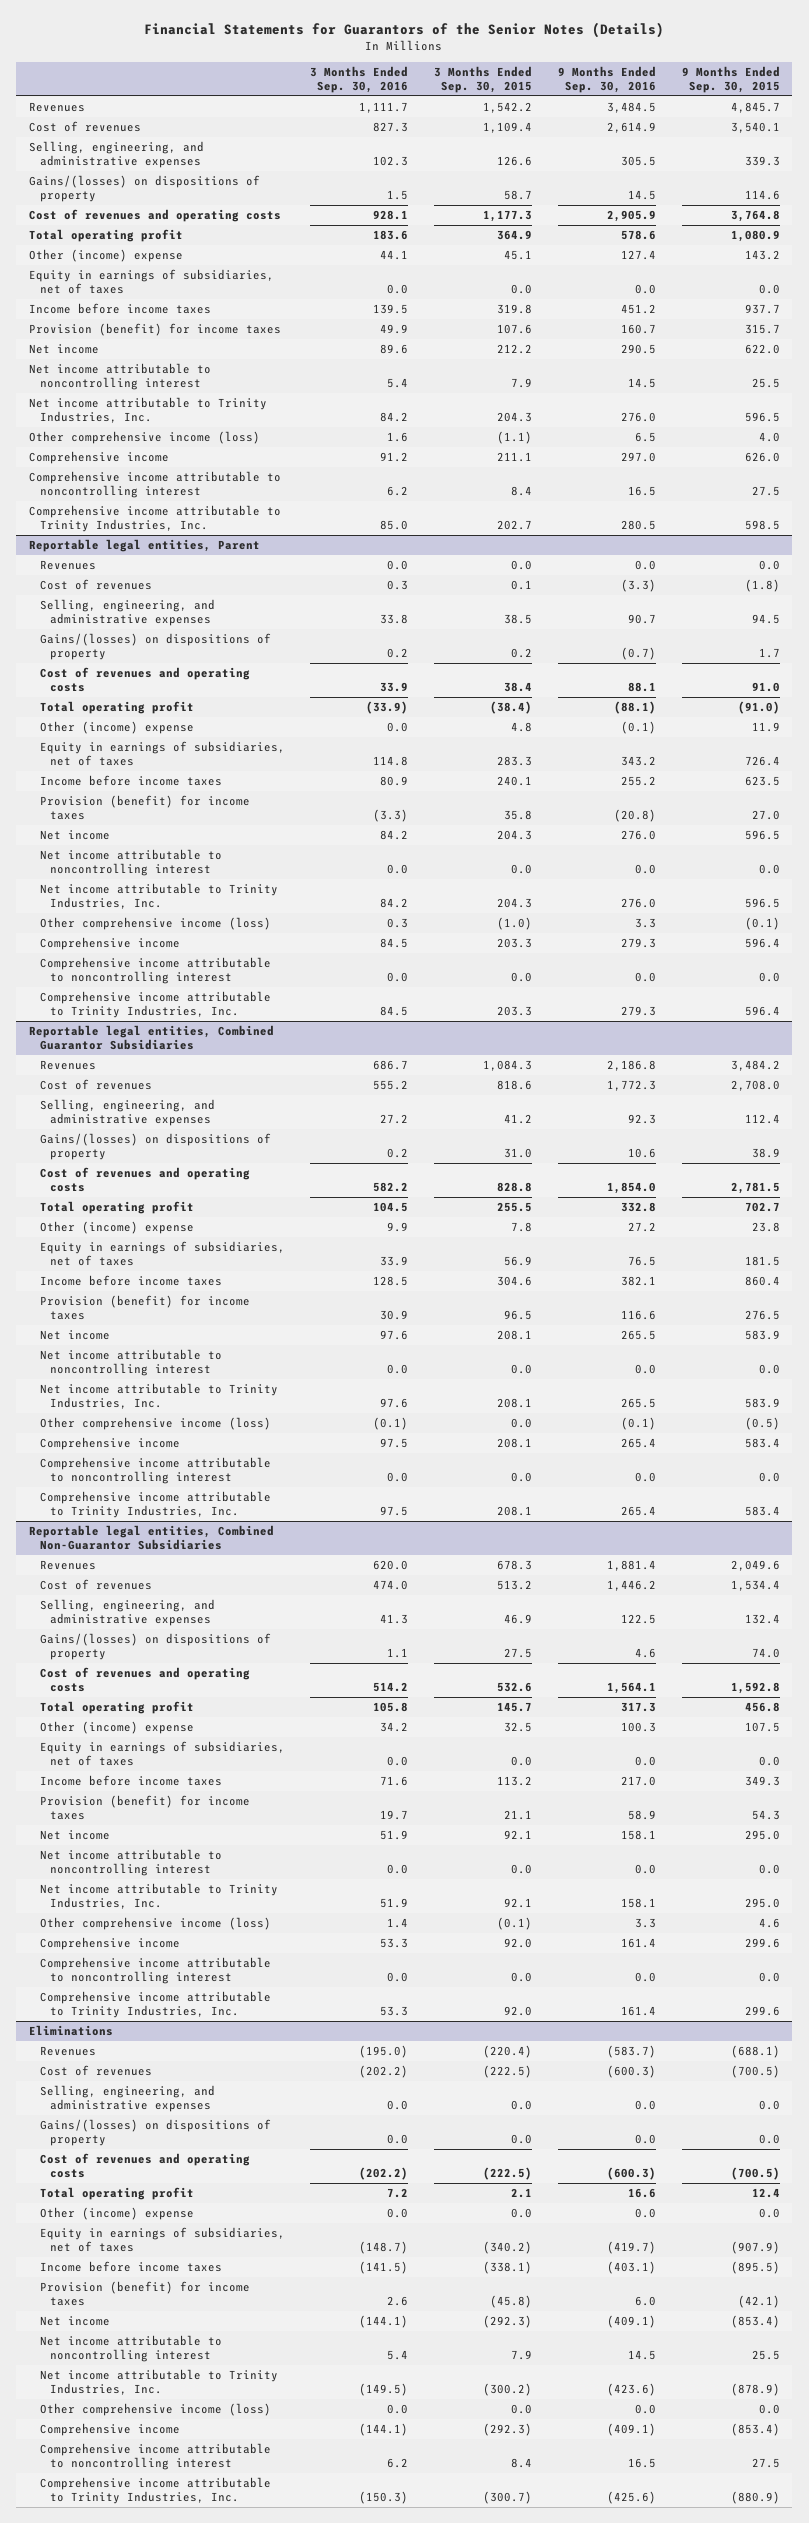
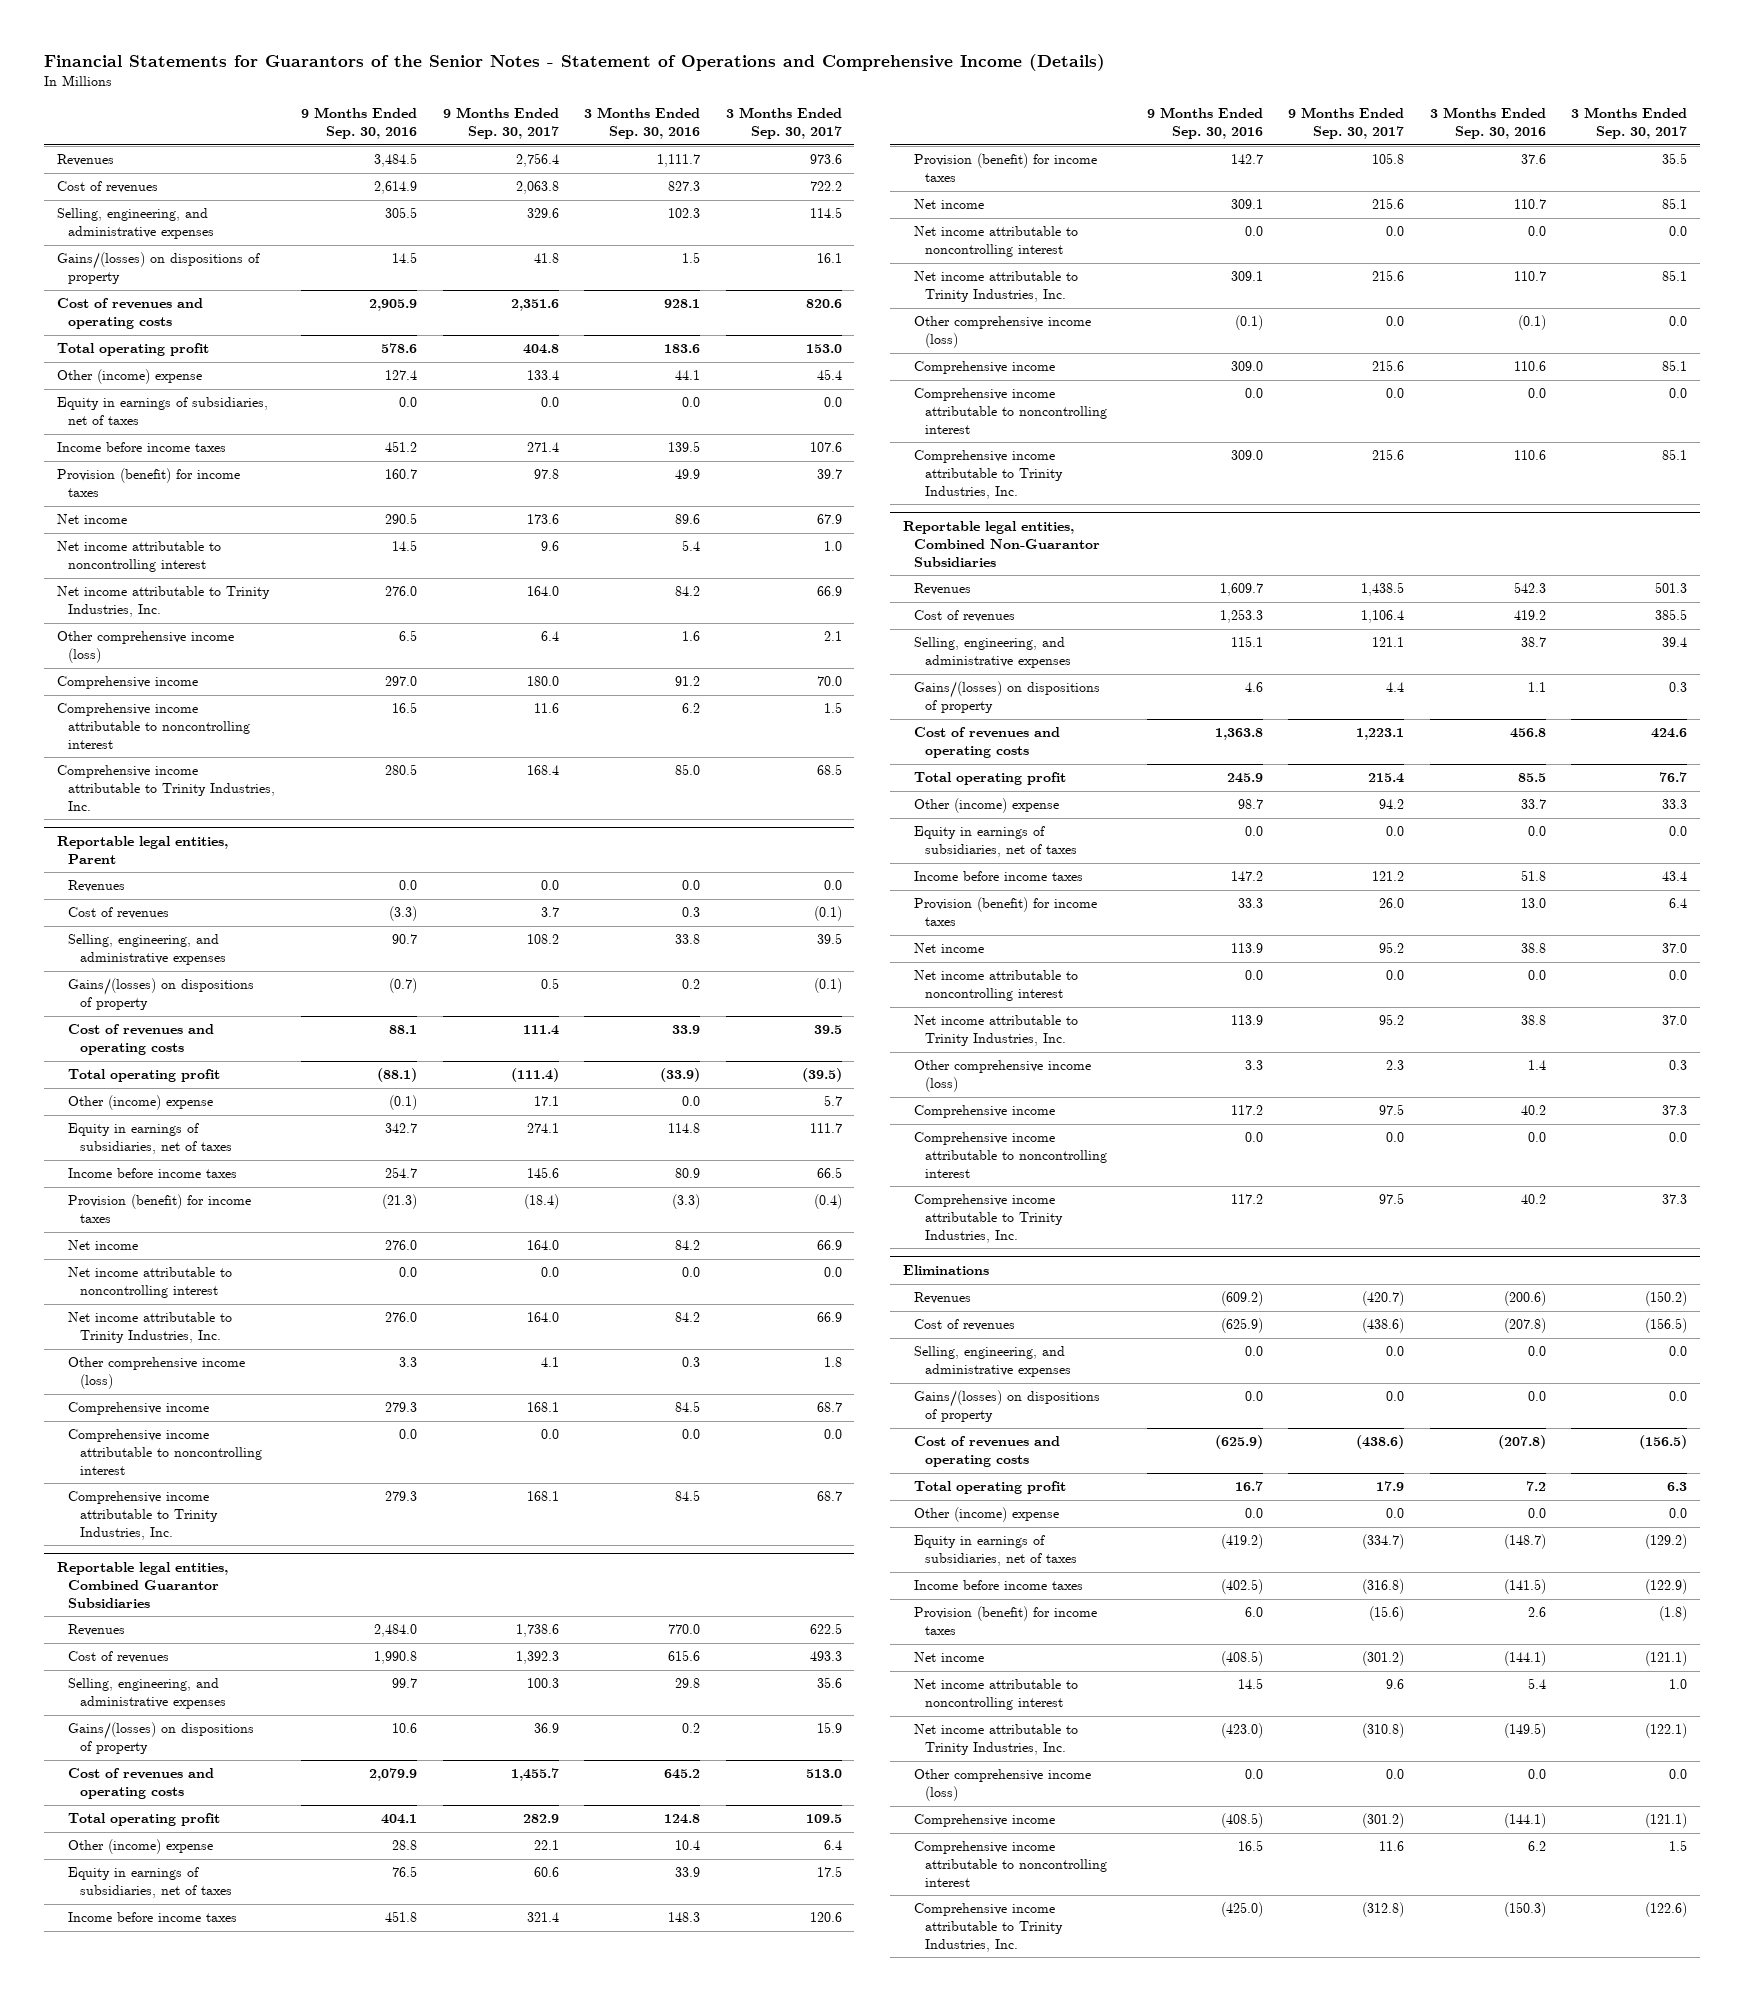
[144,22,665,39] Financial Statements for Guarantors of the Senior Notes (Details) -> [44,53,1106,71] Financial Statements for Guarantors of the Senior Notes - Statement of Operations and Comprehensive Income (Details)
[434,65,533,93] 3 Months Ended Sep. 30, 2015 -> none
[681,65,780,93] 9 Months Ended Sep. 30, 2015 -> none
none -> [442,107,559,140] 9 Months Ended Sep. 30, 2017
none -> [725,107,842,140] 3 Months Ended Sep. 30, 2017
[620,756,656,767] 343.2 -> [384,1123,417,1134] 342.7
[620,776,656,787] 255.2 -> [384,1167,417,1179] 254.7
[613,809,656,823] (20.8) -> [381,1194,417,1210] (21.3)
[373,1060,409,1071] 686.7 -> [668,1624,701,1635] 770.0
[606,1060,656,1072] 2,186.8 -> [373,1624,417,1638] 2,484.0
[373,1080,409,1091] 555.2 -> [668,1650,701,1662] 615.6
[606,1080,656,1092] 1,772.3 -> [373,1651,417,1665] 1,990.8
[380,1114,409,1125] 27.2 -> [675,1678,701,1689] 29.8
[627,1114,656,1125] 92.3 -> [391,1678,417,1689] 99.7
[373,1182,409,1193] 582.2 -> [664,1769,701,1780] 645.2
[606,1182,656,1195] 1,854.0 -> [368,1768,417,1782] 2,079.9
[373,1202,409,1213] 104.5 -> [664,1814,701,1825] 124.8
[620,1202,656,1213] 332.8 -> [380,1814,417,1825] 404.1
[387,1222,409,1233] 9.9 -> [675,1840,701,1851] 10.4
[627,1222,656,1233] 27.2 -> [391,1840,417,1851] 28.8
[373,1276,409,1287] 128.5 -> [668,1912,701,1923] 148.3
[620,1276,656,1287] 382.1 -> [384,1911,417,1923] 451.8
[380,1310,409,1321] 30.9 -> [1520,154,1546,165] 37.6
[620,1310,656,1321] 116.6 -> [1230,154,1263,165] 142.7
[380,1330,409,1341] 97.6 -> [1513,199,1546,210] 110.7
[620,1330,656,1341] 265.5 -> [1230,199,1263,210] 309.1
[380,1398,409,1409] 97.6 -> [1513,271,1546,282] 110.7
[620,1398,656,1409] 265.5 -> [1230,271,1263,282] 309.1
[380,1438,409,1449] 97.5 -> [1513,361,1546,372] 110.6
[620,1438,656,1449] 265.4 -> [1230,361,1263,372] 309.0
[380,1506,409,1517] 97.5 -> [1513,450,1546,461] 110.6
[620,1506,656,1517] 265.4 -> [1230,450,1263,461] 309.0
[373,1560,409,1571] 620.0 -> [1513,582,1546,594] 542.3
[606,1560,656,1572] 1,881.4 -> [1219,583,1263,597] 1,609.7
[373,1580,409,1591] 474.0 -> [1513,610,1546,621] 419.2
[606,1580,656,1592] 1,446.2 -> [1219,609,1263,624] 1,253.3
[380,1614,409,1625] 41.3 -> [1520,637,1546,648] 38.7
[620,1614,656,1625] 122.5 -> [1230,636,1263,648] 115.1
[373,1682,409,1693] 514.2 -> [1509,728,1546,739] 456.8
[606,1682,656,1695] 1,564.1 -> [1214,728,1263,741] 1,363.8
[373,1702,409,1713] 105.8 -> [1517,773,1546,783] 85.5
[620,1702,656,1713] 317.3 -> [1226,773,1263,784] 245.9
[380,1722,409,1733] 34.2 -> [1520,799,1546,810] 33.7
[620,1722,656,1733] 100.3 -> [1237,799,1263,810] 98.7
[380,1776,409,1787] 71.6 -> [1520,870,1546,882] 51.8
[620,1776,656,1787] 217.0 -> [1230,871,1263,882] 147.2
[380,1810,409,1821] 19.7 -> [1520,898,1546,909] 13.0
[627,1810,656,1821] 58.9 -> [1237,898,1263,909] 33.3
[380,1830,409,1841] 51.9 -> [1520,943,1546,954] 38.8
[620,1830,656,1841] 158.1 -> [1230,943,1263,954] 113.9
[380,1898,409,1909] 51.9 -> [1520,1015,1546,1026] 38.8
[620,1898,656,1909] 158.1 -> [1230,1015,1263,1026] 113.9
[380,1938,409,1949] 53.3 -> [1520,1105,1546,1116] 40.2
[620,1938,656,1949] 161.4 -> [1230,1105,1263,1116] 117.2
[380,2006,409,2017] 53.3 -> [1520,1194,1546,1205] 40.2
[620,2006,656,2017] 161.4 -> [1230,1194,1263,1205] 117.2
[359,2045,409,2059] (195.0) -> [1503,1291,1546,1307] (200.6)
[606,2045,656,2059] (583.7) -> [1220,1291,1263,1307] (609.2)
[359,2065,409,2079] (202.2) -> [1503,1318,1546,1334] (207.8)
[606,2065,656,2079] (600.3) -> [1220,1318,1263,1334] (625.9)
[359,2167,409,2181] (202.2) -> [1497,1435,1546,1450] (207.8)
[606,2167,656,2181] (600.3) -> [1214,1435,1263,1450] (625.9)
[627,2188,656,2199] 16.6 -> [1234,1481,1263,1492] 16.7
[606,2241,656,2255] (419.7) -> [1220,1534,1263,1550] (419.2)
[606,2261,656,2275] (403.1) -> [1220,1579,1263,1595] (402.5)
[606,2315,656,2329] (409.1) -> [1220,1651,1263,1667] (408.5)
[606,2383,656,2397] (423.6) -> [1220,1723,1263,1739] (423.0)
[606,2423,656,2437] (409.1) -> [1220,1813,1263,1829] (408.5)
[606,2491,656,2505] (425.6) -> [1220,1902,1263,1918] (425.0)

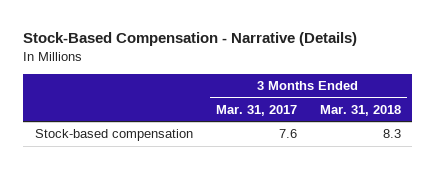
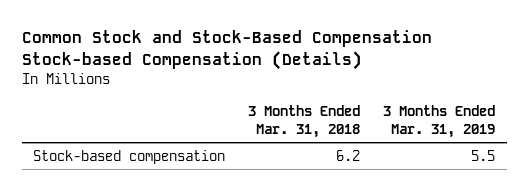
[23,32,358,47] Stock-Based Compensation - Narrative (Details) -> [21,30,432,71] Common Stock and Stock-Based Compensation Stock-based Compensation (Details)
[215,104,297,116] Mar. 31, 2017 -> none
none -> [383,105,496,138] 3 Months Ended Mar. 31, 2019
[382,129,401,139] 8.3 -> [336,150,361,162] 6.2

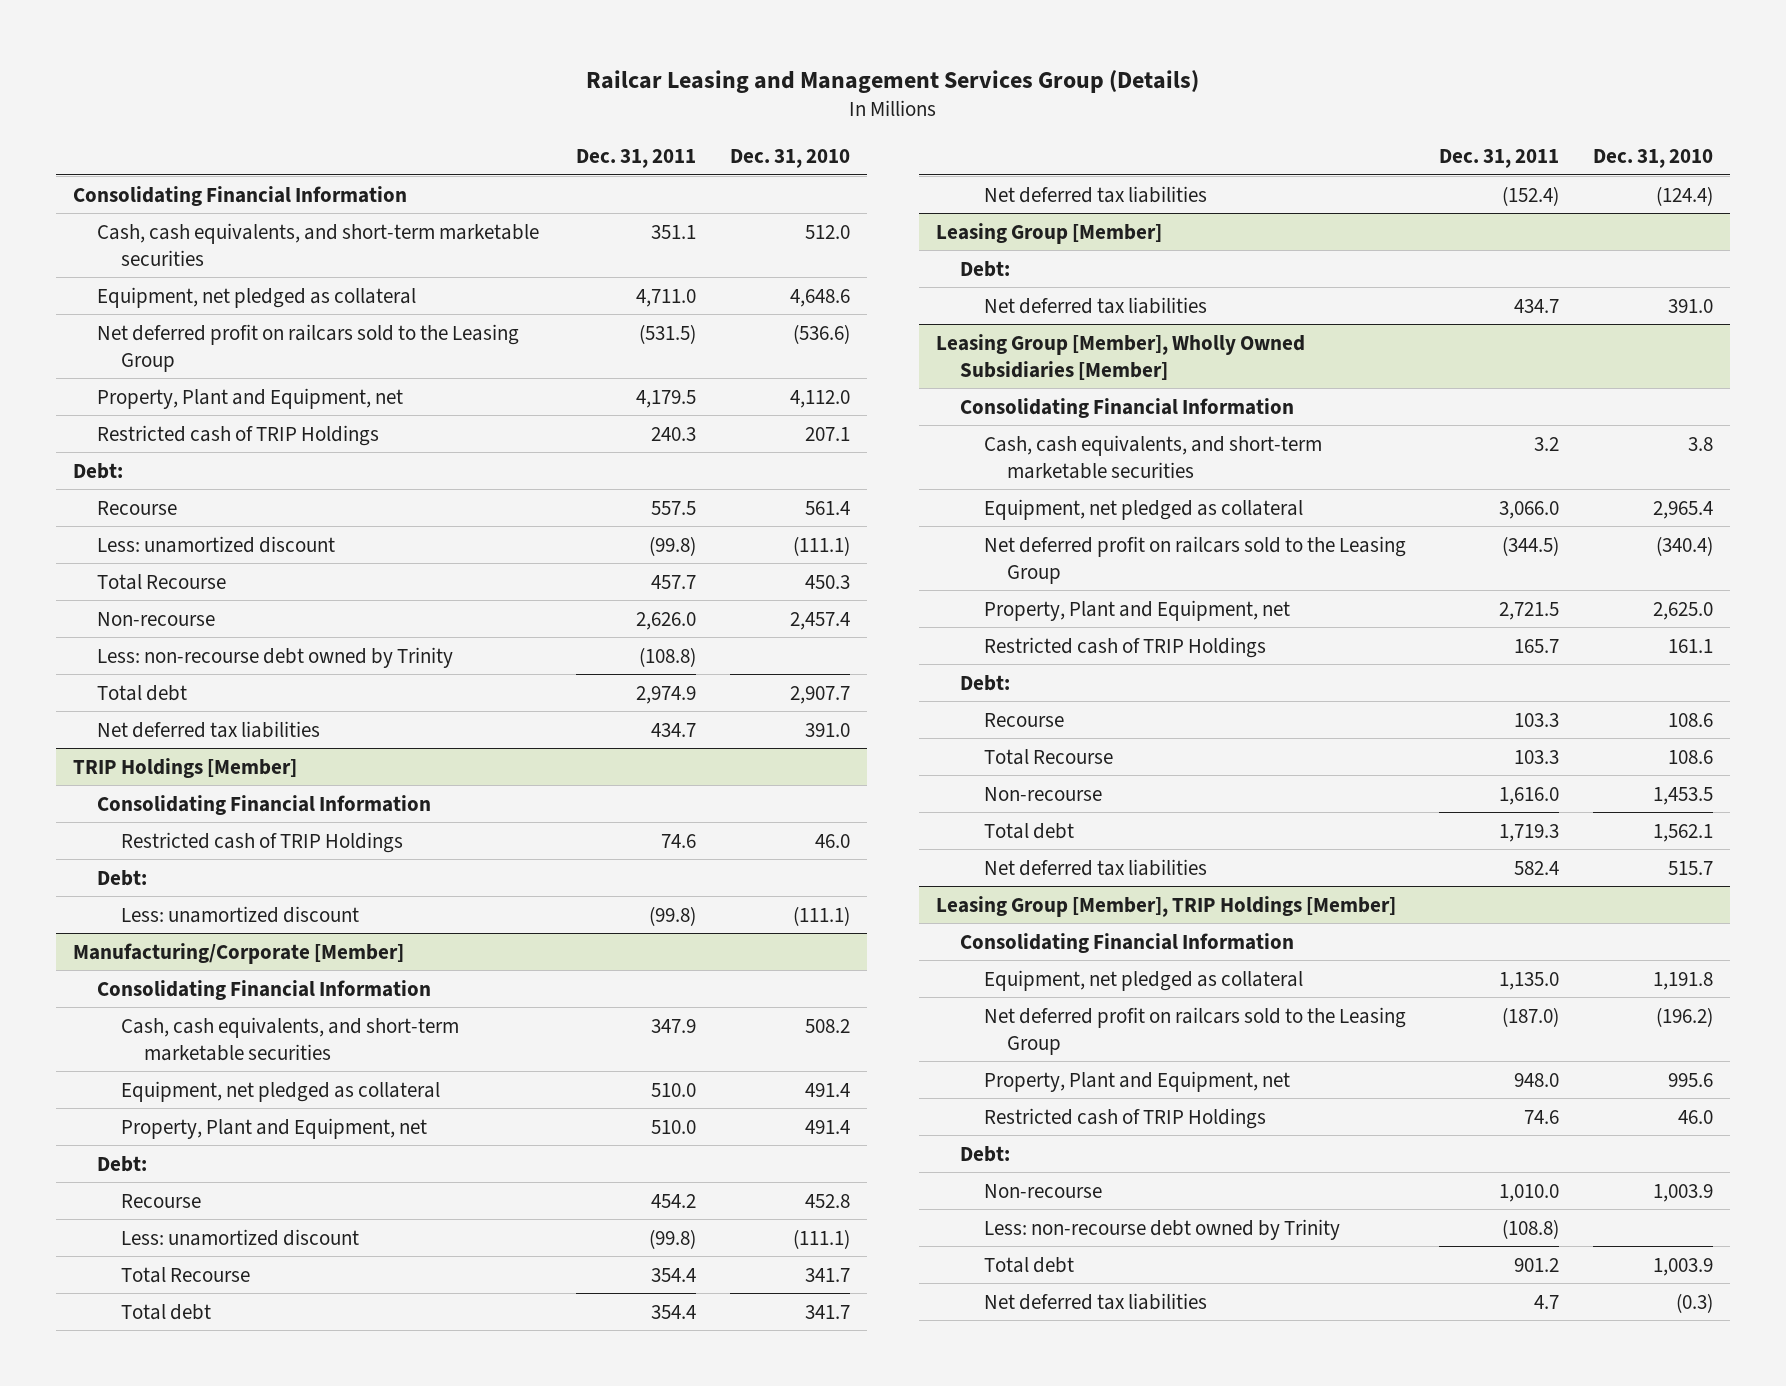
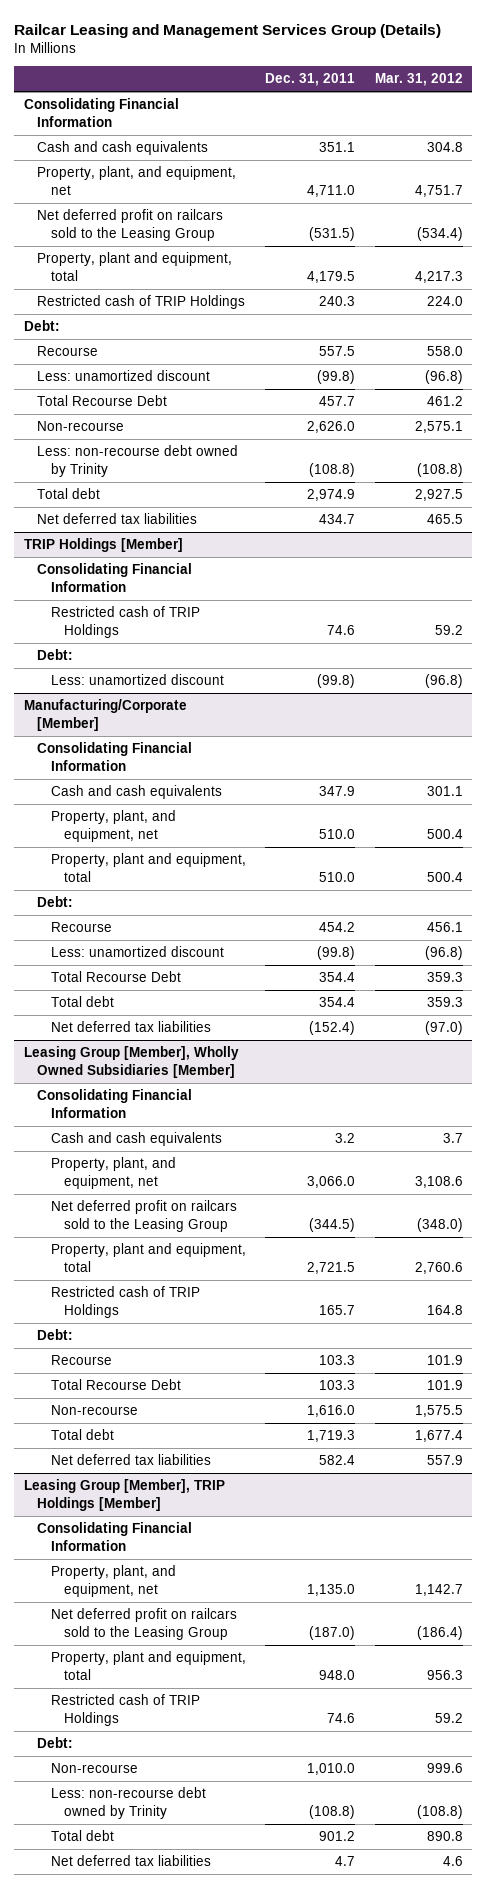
[729,148,850,168] Dec. 31, 2010 -> none
none -> [374,73,463,87] Mar. 31, 2012
[96,222,539,266] Cash, cash equivalents, and short-term marketable securities -> [37,141,209,156] Cash and cash equivalents
[96,286,416,308] Equipment, net pledged as collateral -> [37,166,237,195] Property, plant, and equipment, net
[96,387,403,409] Property, Plant and Equipment, net -> [37,252,233,281] Property, plant and equipment, total
[96,573,226,590] Total Recourse -> [37,395,168,407] Total Recourse Debt
[120,1016,459,1061] Cash, cash equivalents, and short-term marketable securities -> [50,785,222,800] Cash and cash equivalents
[120,1080,440,1102] Equipment, net pledged as collateral -> [50,810,176,842] Property, plant, and equipment, net
[120,1117,427,1139] Property, Plant and Equipment, net -> [50,853,246,882] Property, plant and equipment, total
[120,1266,250,1283] Total Recourse -> [50,971,181,983] Total Recourse Debt
[935,222,1162,244] Leasing Group [Member] -> none
[959,260,1010,277] Debt: -> none
[983,296,1207,314] Net deferred tax liabilities -> none
[983,434,1322,479] Cash, cash equivalents, and short-term marketable securities -> [50,1132,222,1147] Cash and cash equivalents
[983,498,1303,520] Equipment, net pledged as collateral -> [50,1157,176,1189] Property, plant, and equipment, net
[983,599,1290,621] Property, Plant and Equipment, net -> [50,1243,246,1272] Property, plant and equipment, total
[983,748,1113,765] Total Recourse -> [50,1379,181,1391] Total Recourse Debt
[983,969,1303,991] Equipment, net pledged as collateral -> [50,1565,176,1597] Property, plant, and equipment, net
[983,1070,1290,1092] Property, Plant and Equipment, net -> [50,1651,246,1680] Property, plant and equipment, total

